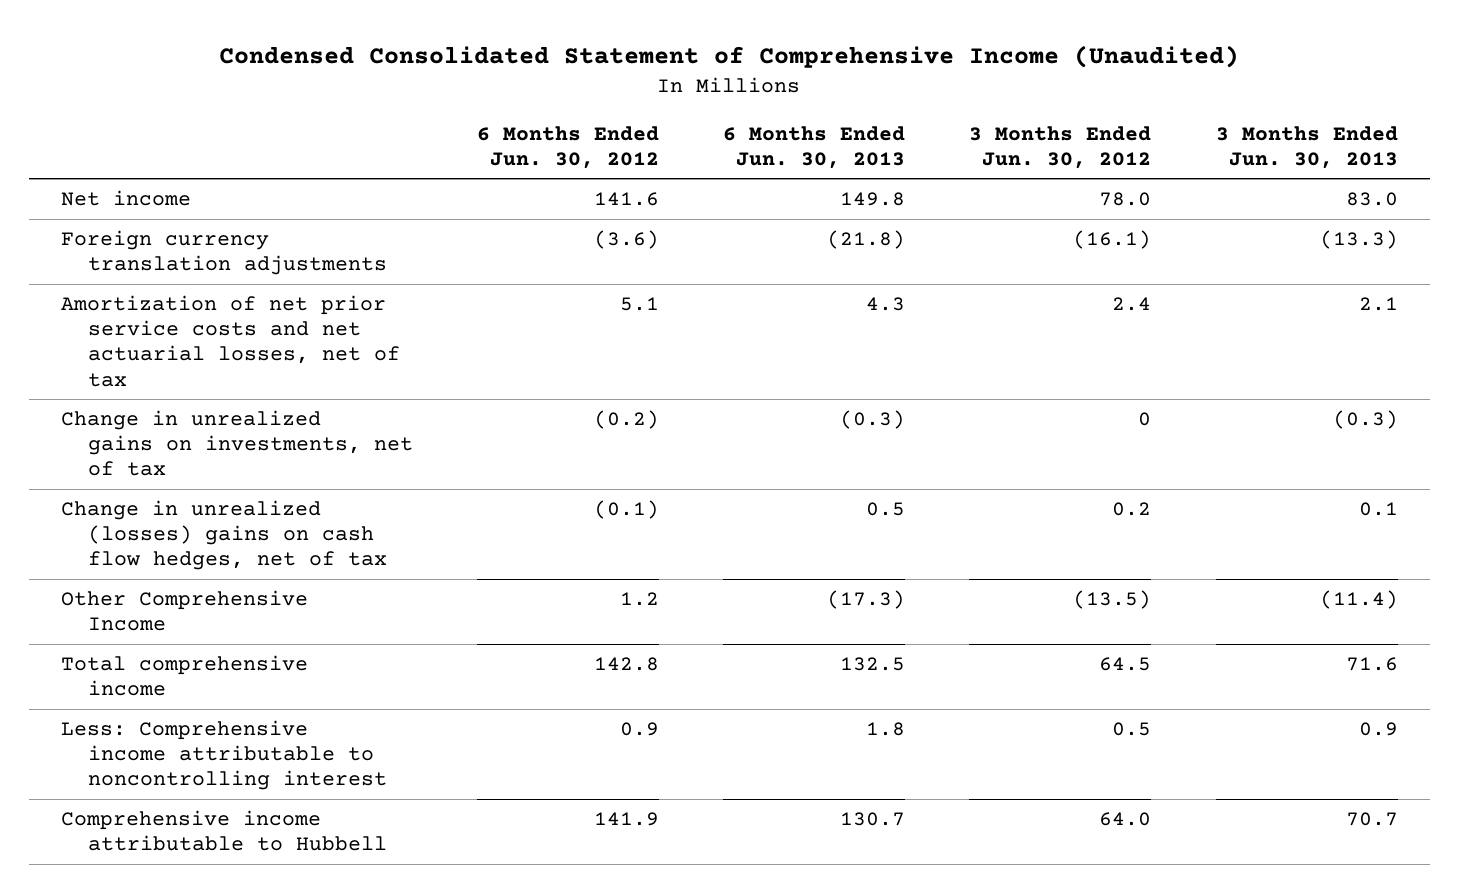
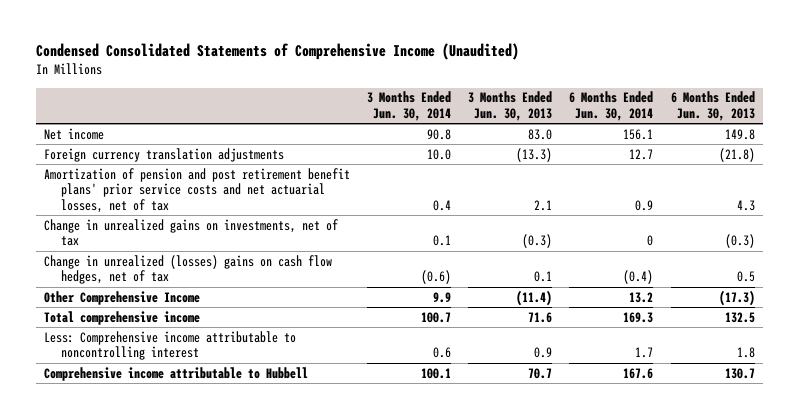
[219,44,1240,68] Condensed Consolidated Statement of Comprehensive Income (Unaudited) -> [35,43,519,61] Condensed Consolidated Statements of Comprehensive Income (Unaudited)
[476,125,659,169] 6 Months Ended Jun. 30, 2012 -> none
[969,125,1152,169] 3 Months Ended Jun. 30, 2012 -> none
none -> [367,91,452,121] 3 Months Ended Jun. 30, 2014
none -> [569,91,654,121] 6 Months Ended Jun. 30, 2014
[61,295,400,387] Amortization of net prior service costs and net actuarial losses, net of tax -> [44,167,351,213] Amortization of pension and post retirement benefit plans' prior service costs and net actuarial losses, net of tax

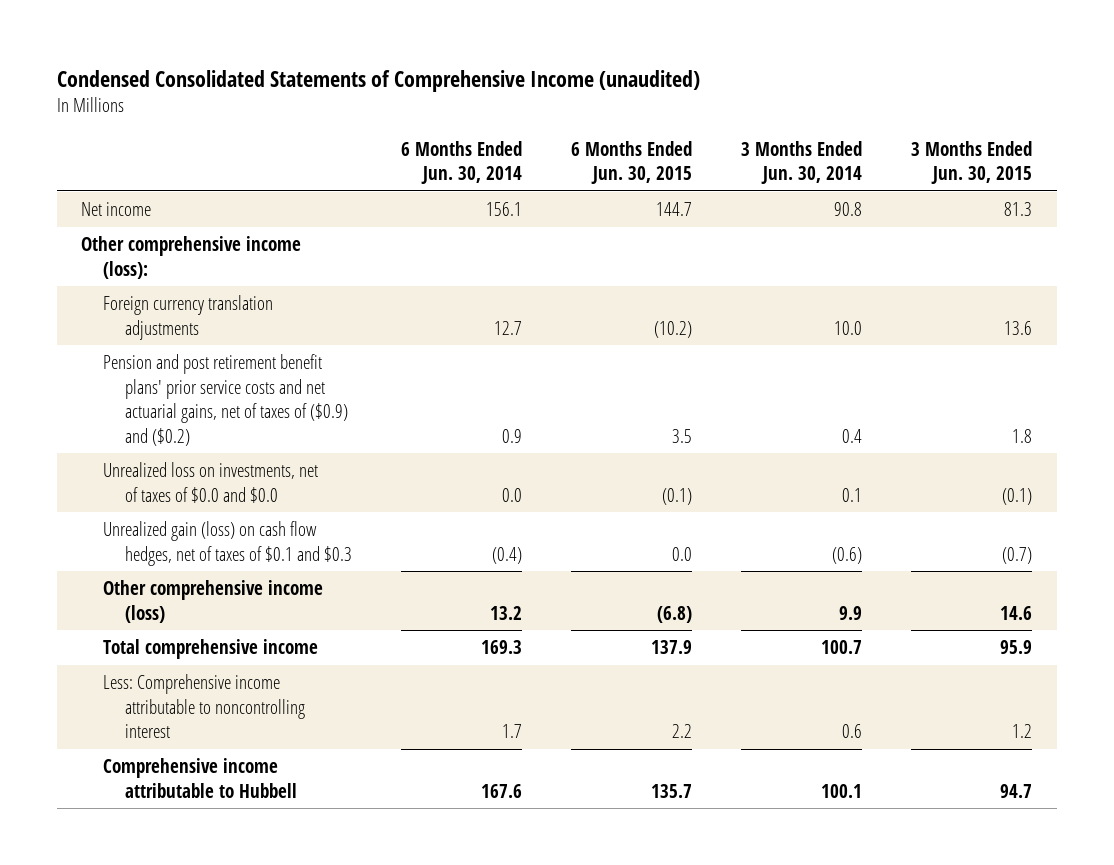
[35,43,519,61] Condensed Consolidated Statements of Comprehensive Income (Unaudited) -> [56,69,700,92] Condensed Consolidated Statements of Comprehensive Income (unaudited)
[468,91,553,121] 3 Months Ended Jun. 30, 2013 -> none
[670,91,755,121] 6 Months Ended Jun. 30, 2013 -> none
none -> [571,140,693,185] 6 Months Ended Jun. 30, 2015
none -> [911,140,1033,185] 3 Months Ended Jun. 30, 2015
none -> [81,236,302,279] Other comprehensive income (loss):
[44,167,351,213] Amortization of pension and post retirement benefit plans' prior service costs and net actuarial losses, net of tax -> [103,354,348,446] Pension and post retirement benefit plans' prior service costs and net actuarial gains, net of taxes of ($0.9) and ($0.2)
[44,218,339,247] Change in unrealized gains on investments, net of tax -> [103,462,319,503] Unrealized loss on investments, net of taxes of $0.0 and $0.0
[647,235,654,247] 0 -> [501,487,522,502] 0.0
[44,254,333,285] Change in unrealized (losses) gains on cash flow hedges, net of tax -> [103,521,352,566] Unrealized gain (loss) on cash flow hedges, net of taxes of $0.1 and $0.3
[44,290,201,305] Other Comprehensive Income -> [103,580,324,623] Other comprehensive income (loss)

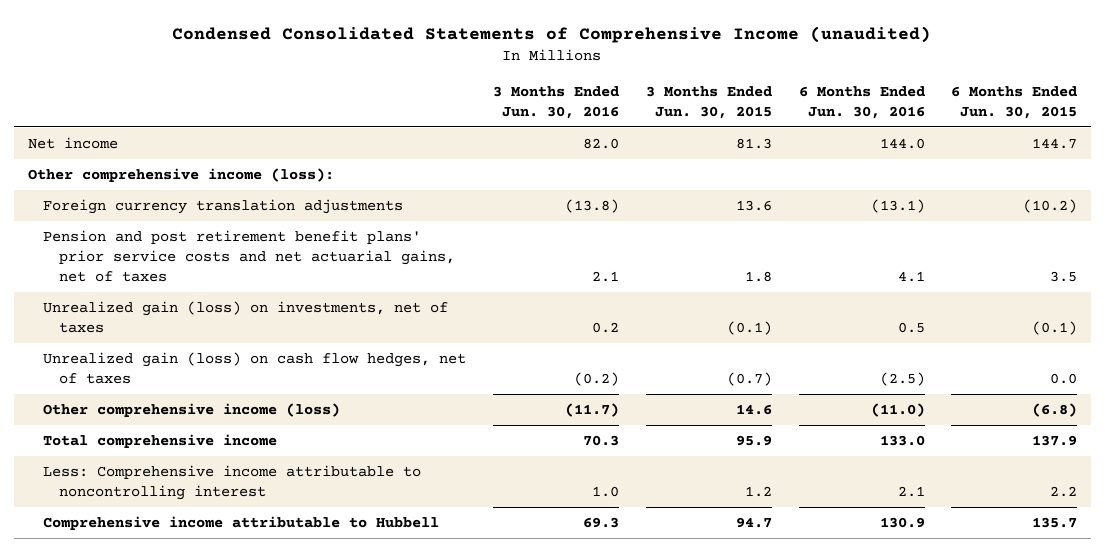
[400,140,522,185] 6 Months Ended Jun. 30, 2014 -> none
[741,140,863,185] 3 Months Ended Jun. 30, 2014 -> none
none -> [493,85,620,119] 3 Months Ended Jun. 30, 2016
none -> [798,85,925,119] 6 Months Ended Jun. 30, 2016
[103,354,348,446] Pension and post retirement benefit plans' prior service costs and net actuarial gains, net of taxes of ($0.9) and ($0.2) -> [43,230,456,283] Pension and post retirement benefit plans' prior service costs and net actuarial gains, net of taxes
[103,462,319,503] Unrealized loss on investments, net of taxes of $0.0 and $0.0 -> [43,301,449,334] Unrealized gain (loss) on investments, net of taxes
[103,521,352,566] Unrealized gain (loss) on cash flow hedges, net of taxes of $0.1 and $0.3 -> [43,352,467,385] Unrealized gain (loss) on cash flow hedges, net of taxes

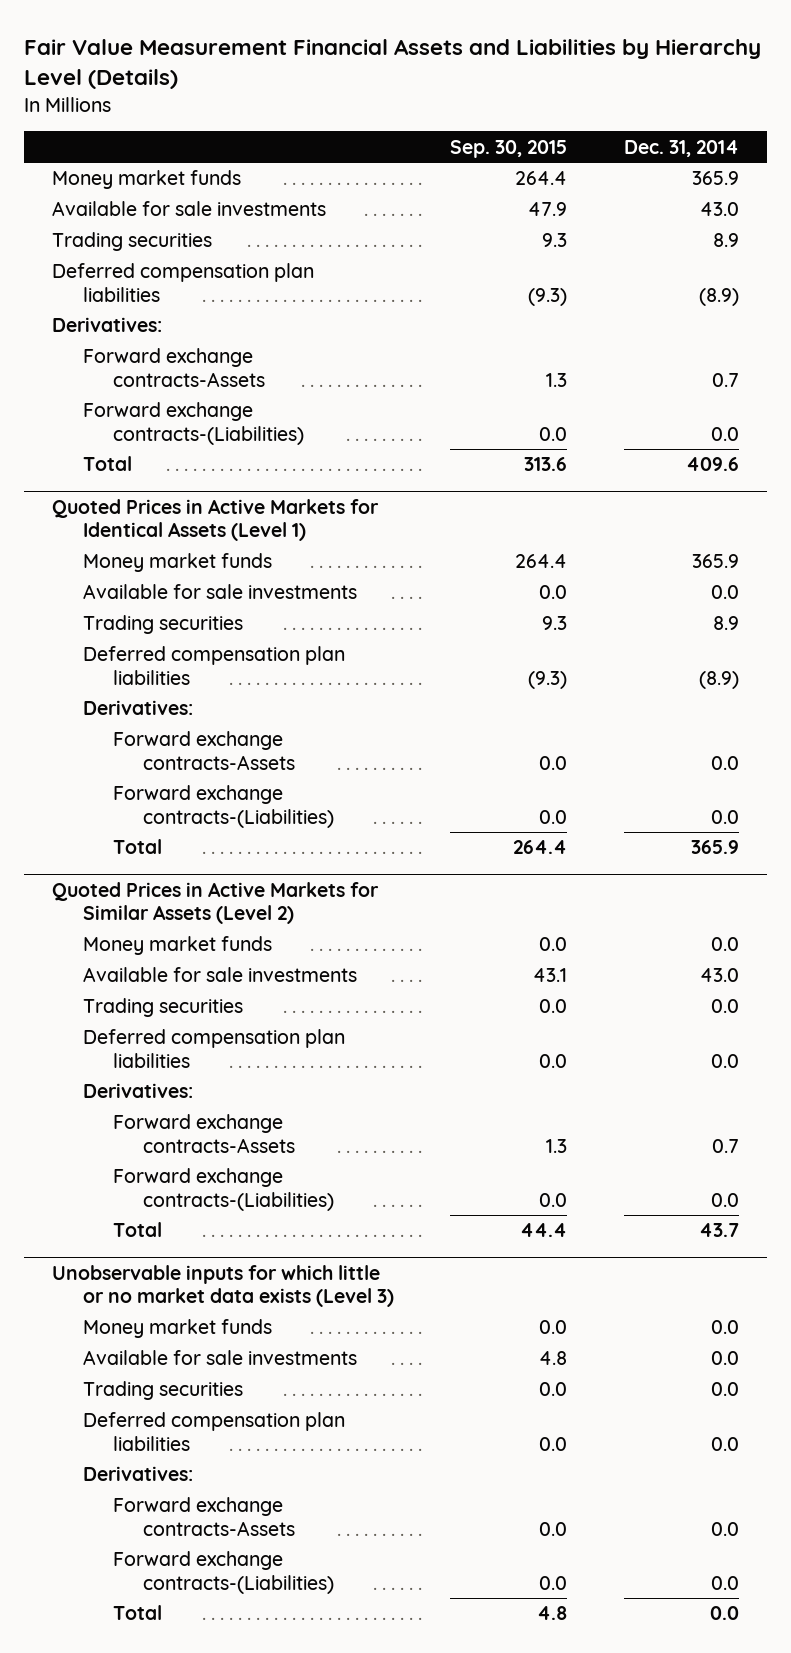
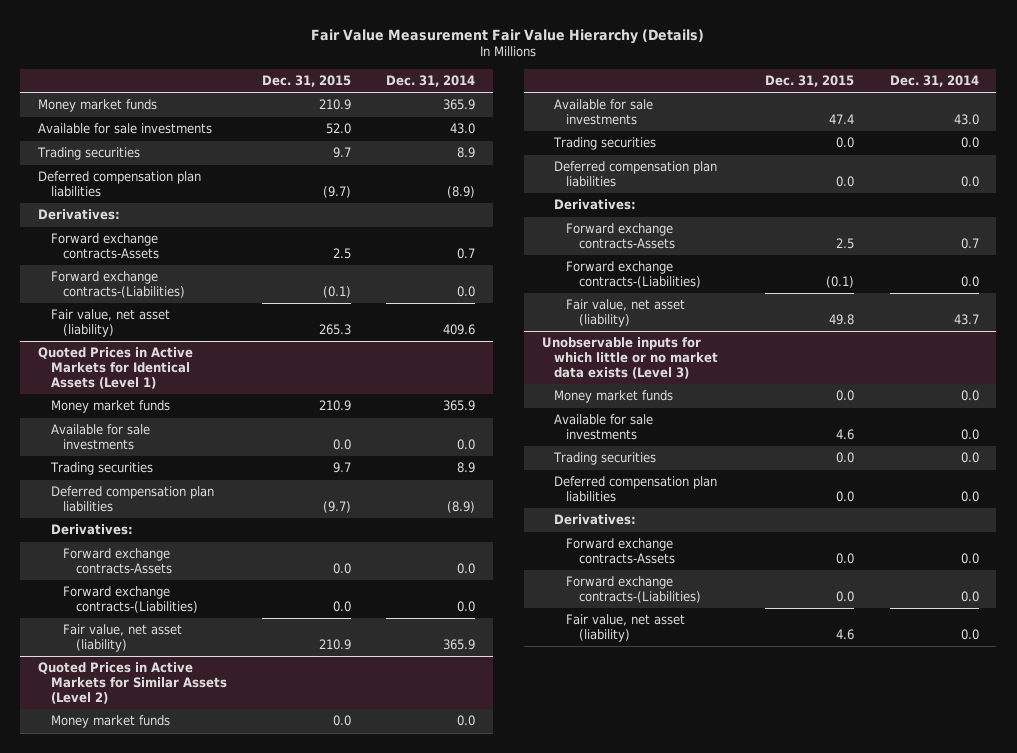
[24,38,762,90] Fair Value Measurement Financial Assets and Liabilities by Hierarchy Level (Details) -> [311,28,705,44] Fair Value Measurement Fair Value Hierarchy (Details)
[450,139,568,158] Sep. 30, 2015 -> none
none -> [261,75,351,88] Dec. 31, 2015
[82,456,132,472] Total -> [50,309,170,338] Fair value, net asset (liability)
[112,839,162,855] Total -> [63,624,183,653] Fair value, net asset (liability)
[112,1222,162,1238] Total -> [566,299,686,328] Fair value, net asset (liability)
[112,1605,162,1621] Total -> [566,614,686,643] Fair value, net asset (liability)

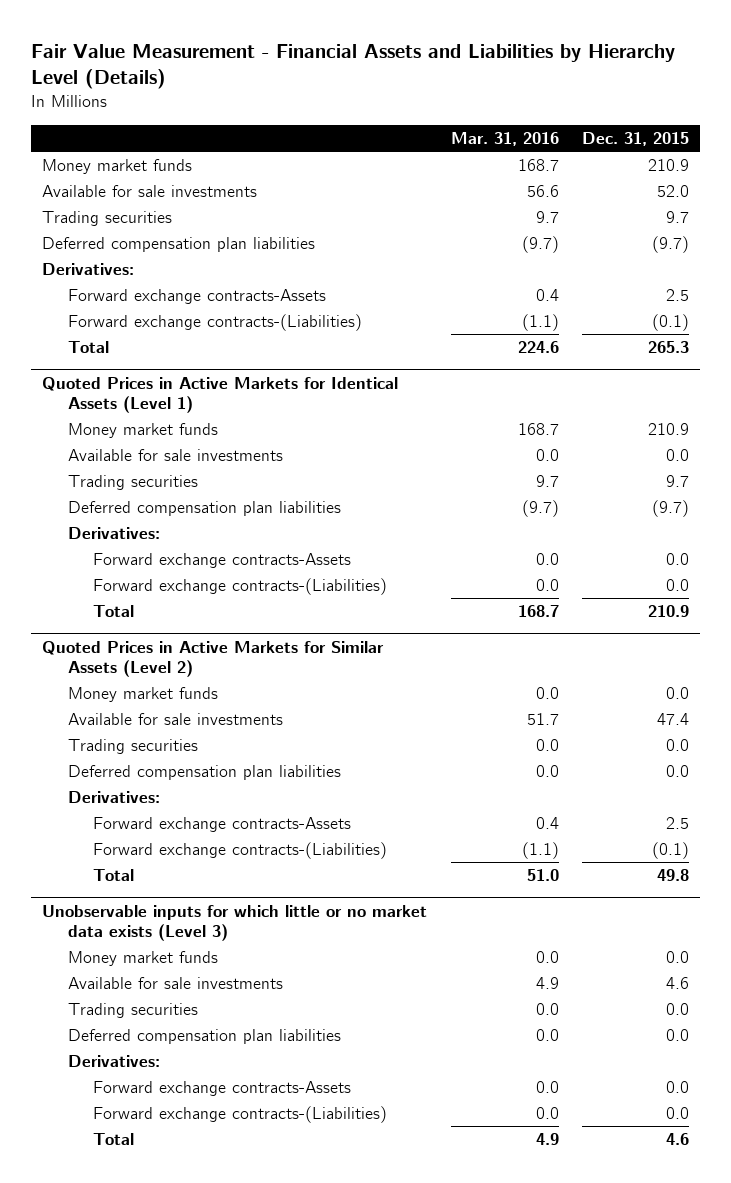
[311,28,705,44] Fair Value Measurement Fair Value Hierarchy (Details) -> [30,43,675,90] Fair Value Measurement - Financial Assets and Liabilities by Hierarchy Level (Details)
[386,75,476,88] Dec. 31, 2014 -> none
none -> [450,131,559,146] Mar. 31, 2016
[50,309,170,338] Fair value, net asset (liability) -> [67,341,109,354] Total
[63,624,183,653] Fair value, net asset (liability) -> [92,605,134,618] Total
[566,299,686,328] Fair value, net asset (liability) -> [92,869,134,882] Total
[566,614,686,643] Fair value, net asset (liability) -> [92,1133,134,1146] Total

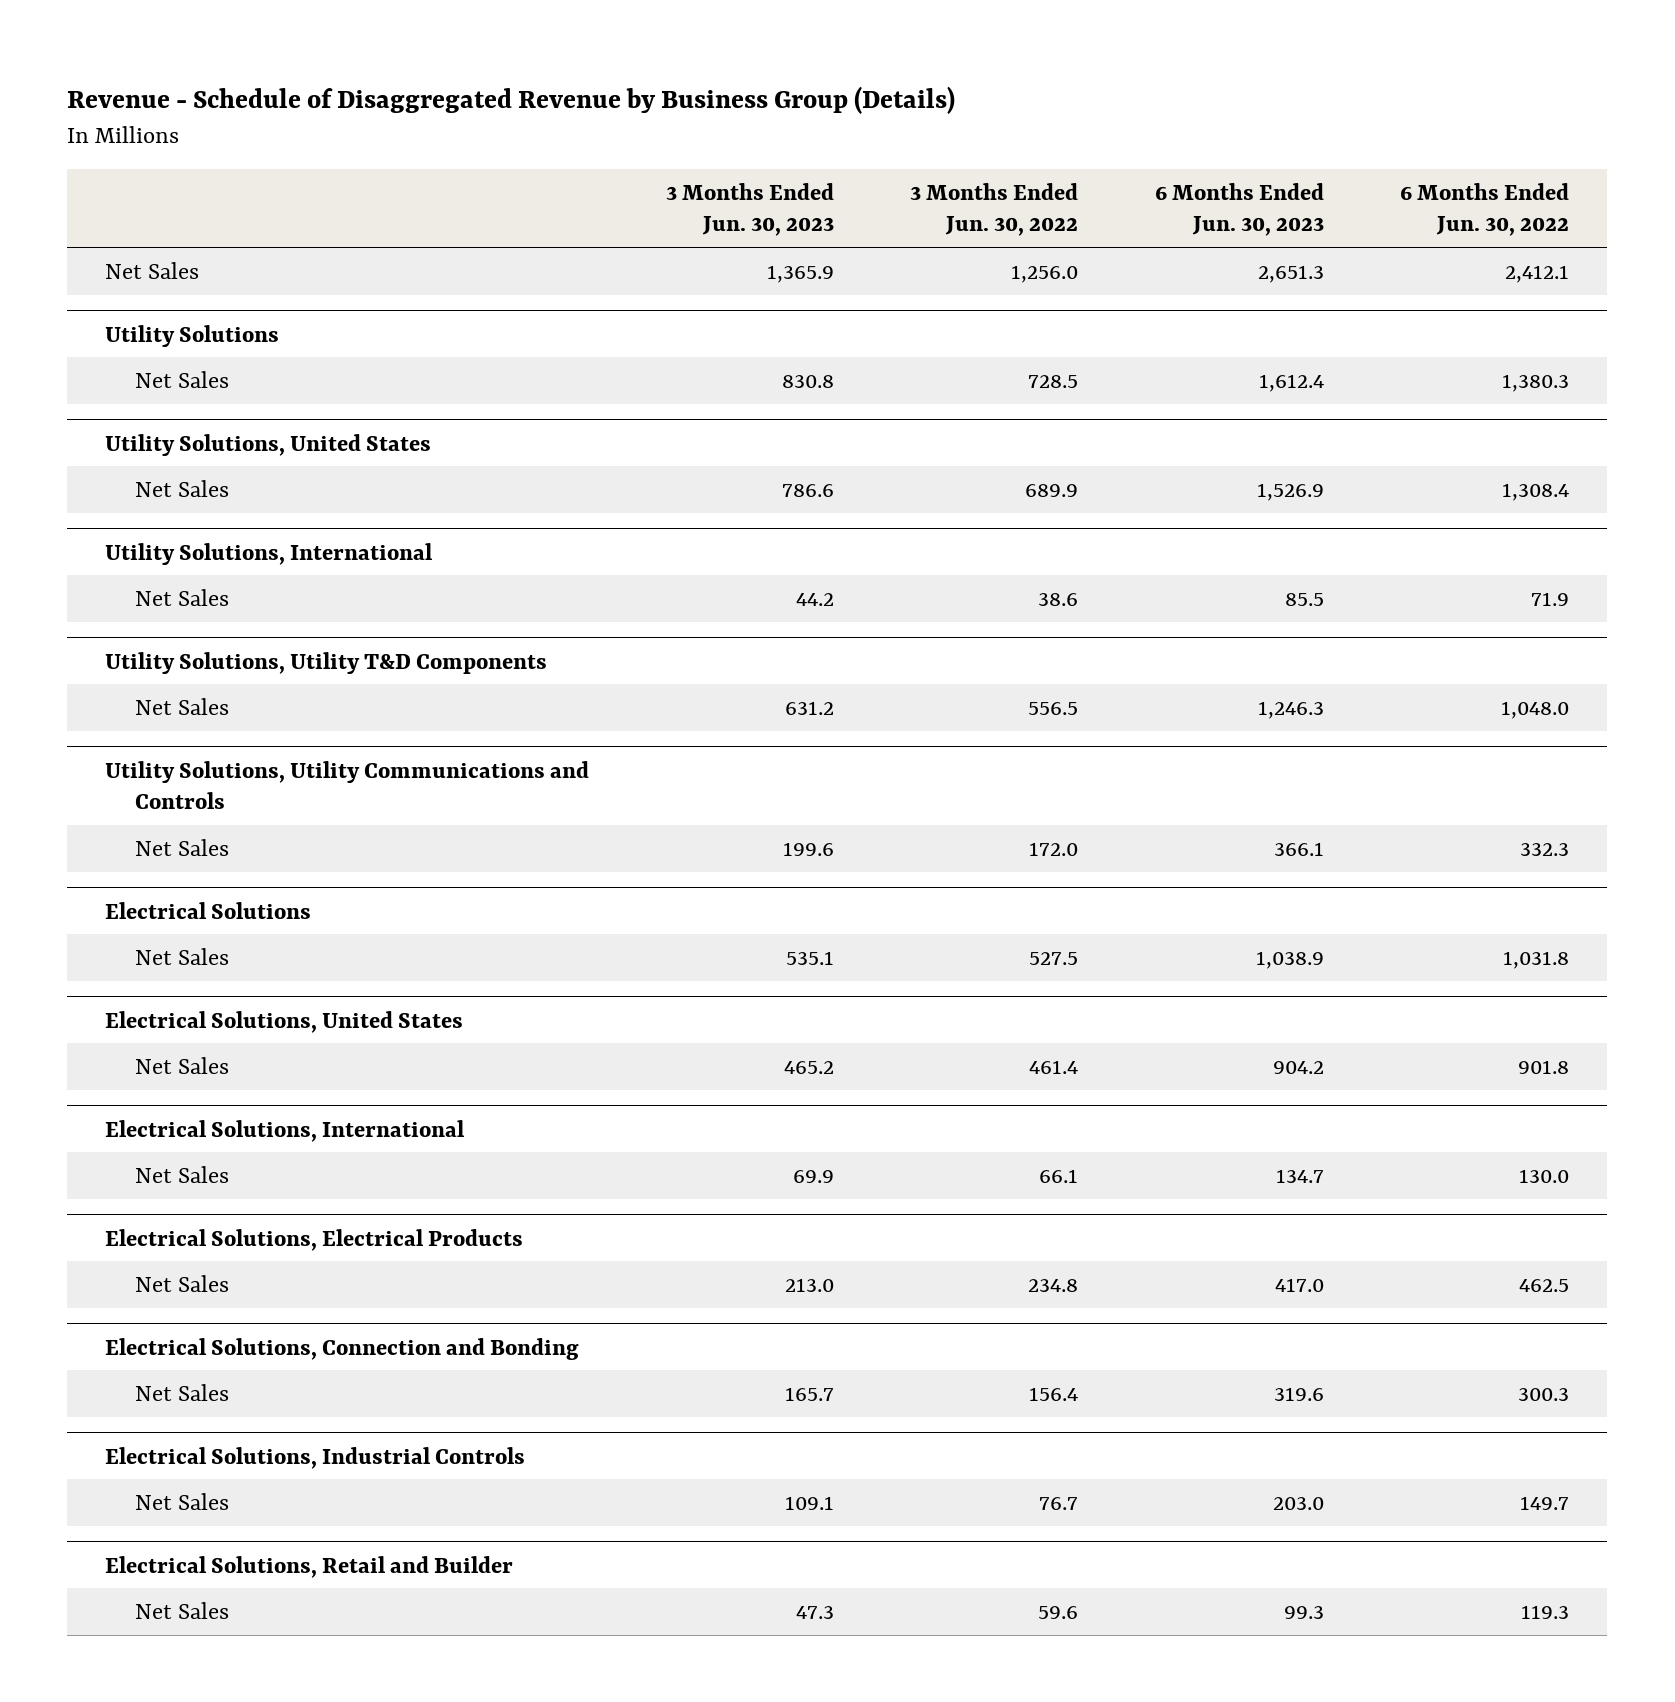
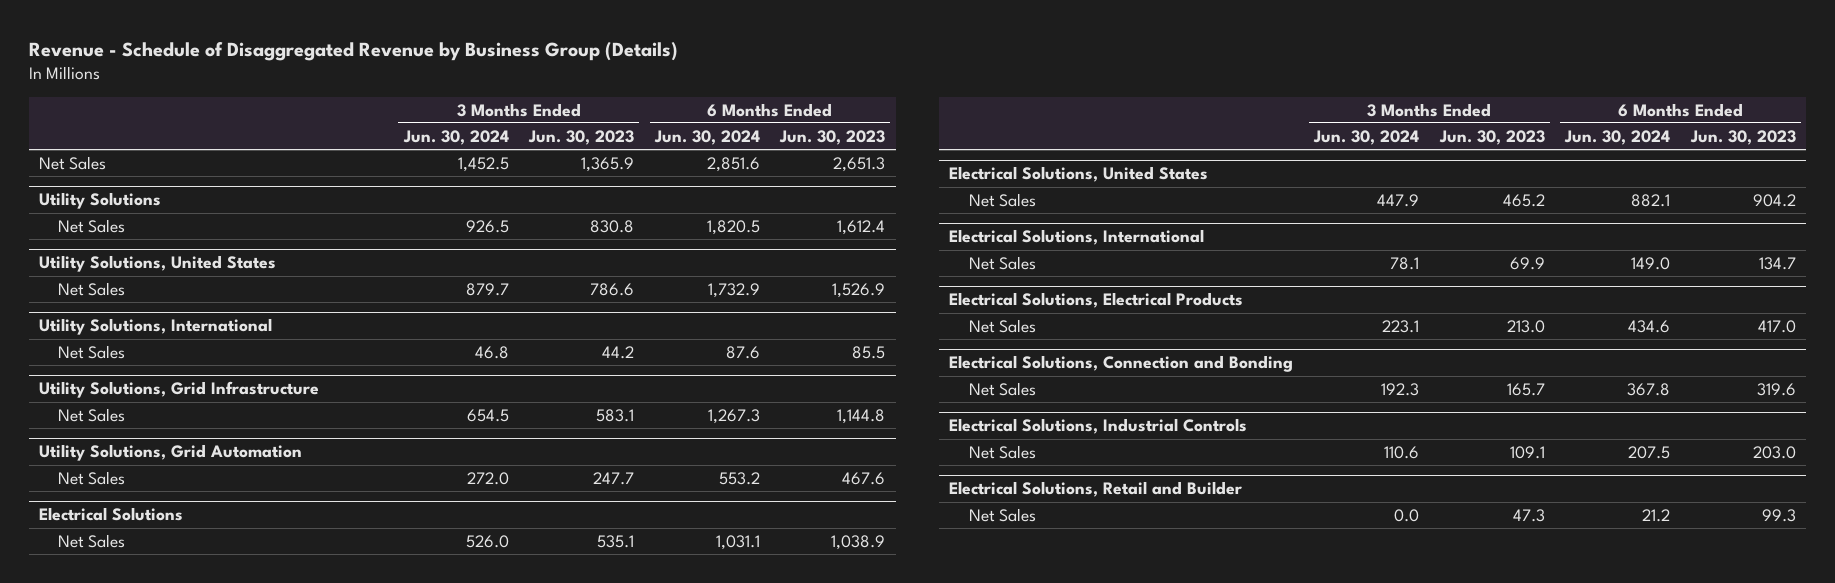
[910,182,1079,237] 3 Months Ended Jun. 30, 2022 -> none
[1400,182,1570,237] 6 Months Ended Jun. 30, 2022 -> none
none -> [402,129,509,145] Jun. 30, 2024
none -> [653,129,760,145] Jun. 30, 2024
[105,651,548,674] Utility Solutions, Utility T&D Components -> none
[105,760,590,810] Utility Solutions, Utility Communications and Controls -> none
none -> [38,381,319,399] Utility Solutions, Grid Infrastructure
[784,700,834,715] 631.2 -> [596,408,635,422] 583.1
[1257,700,1324,719] 1,246.3 -> [837,408,886,424] 1,144.8
none -> [38,444,302,462] Utility Solutions, Grid Automation
[782,841,834,856] 199.6 -> [593,471,635,485] 247.7
[1273,841,1324,856] 366.1 -> [842,471,886,485] 467.6

